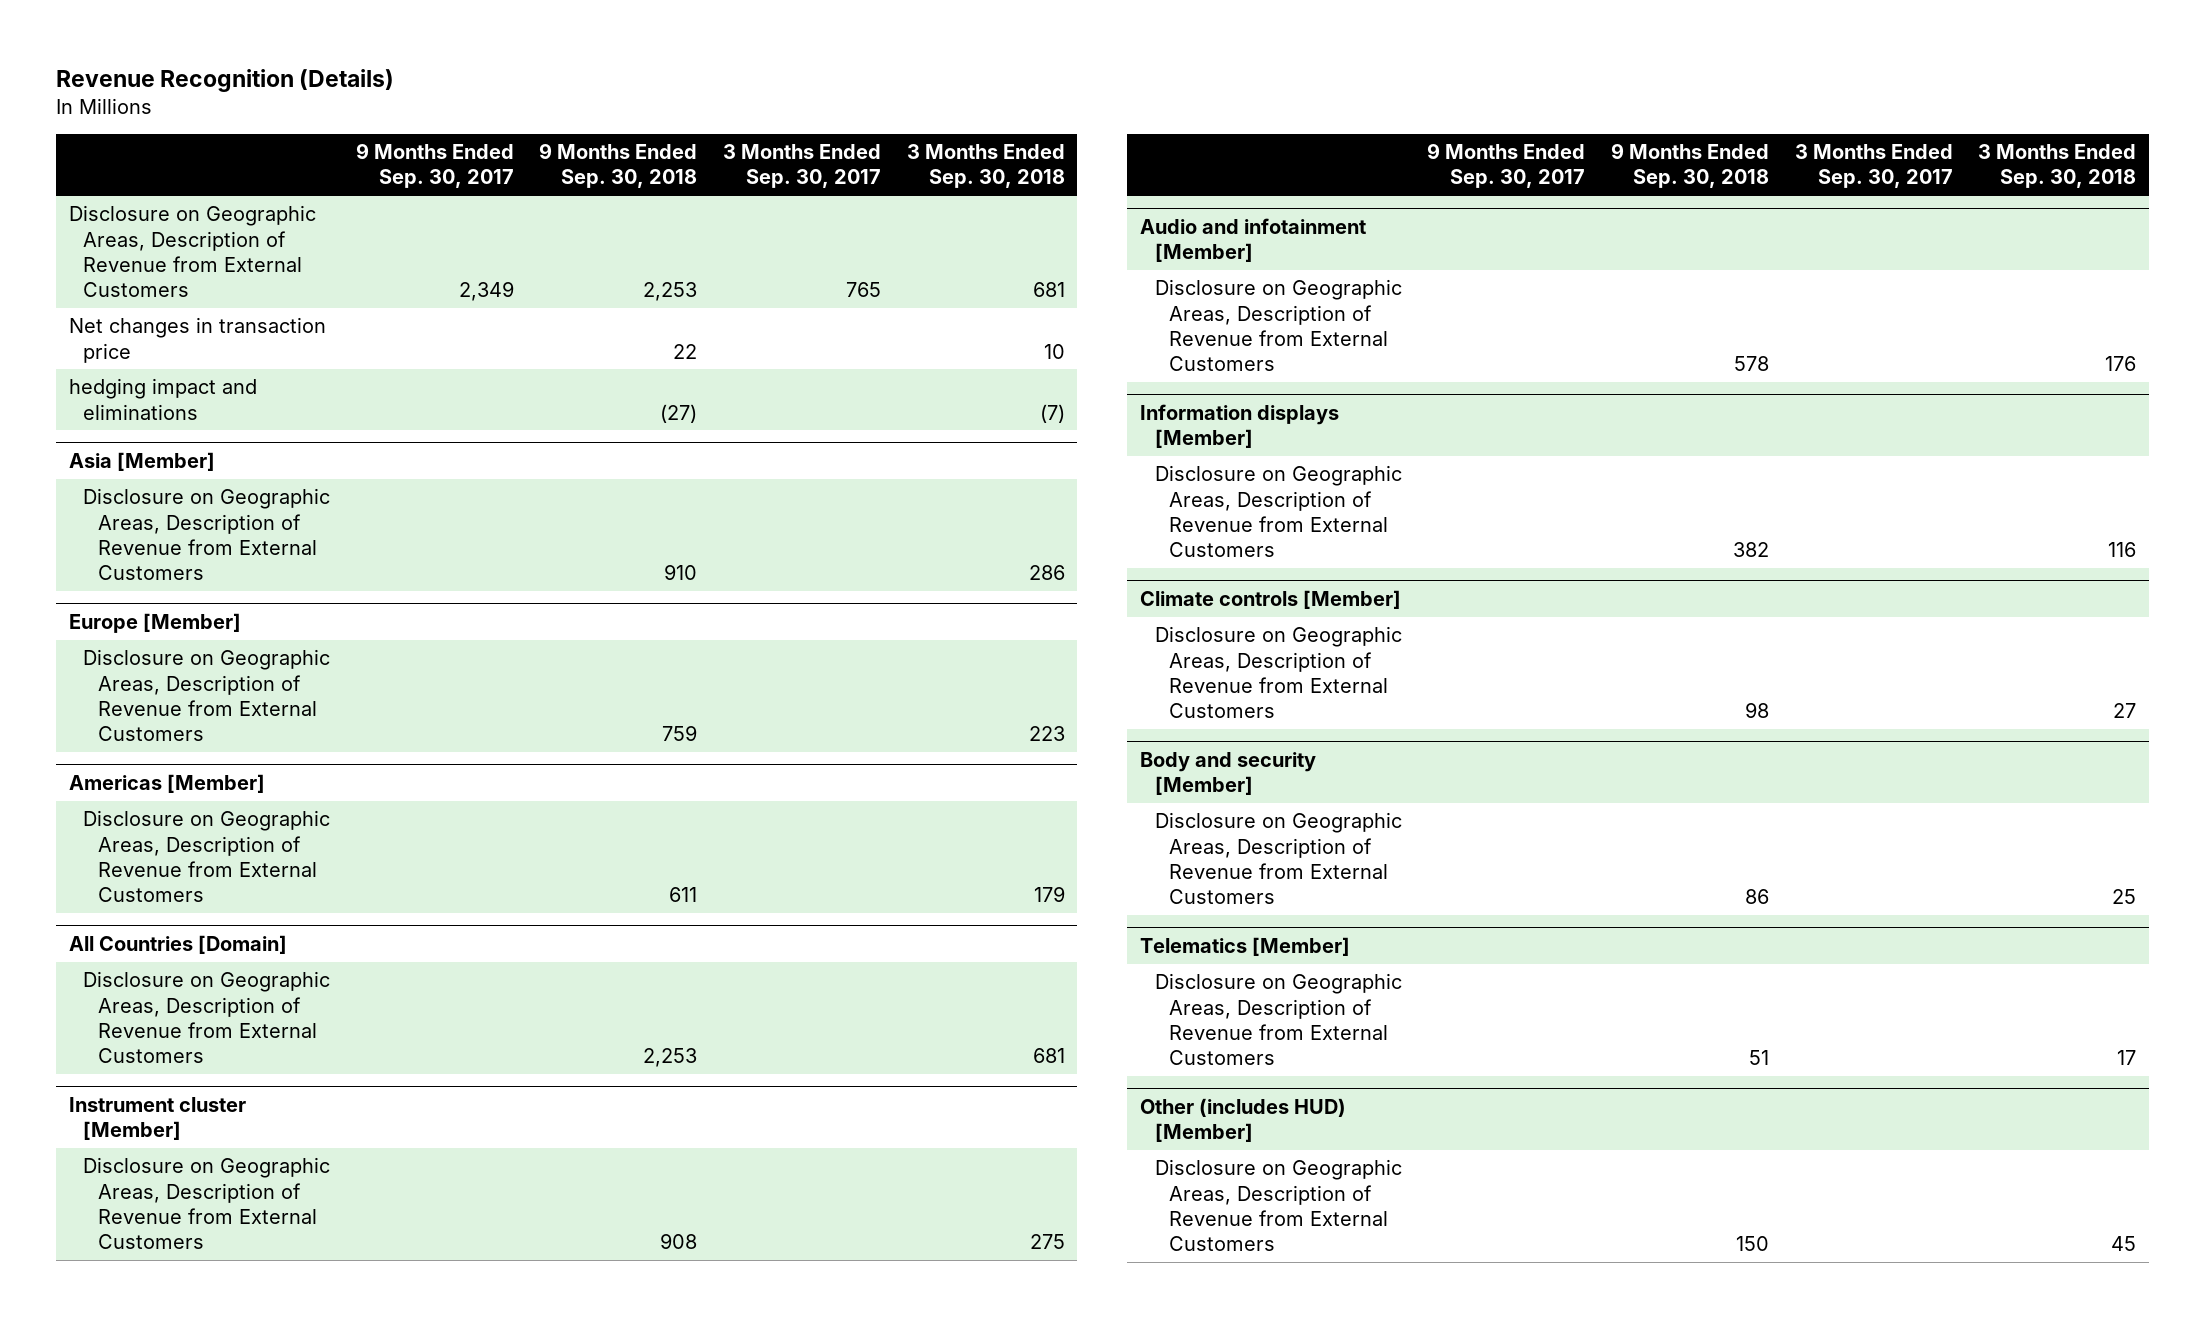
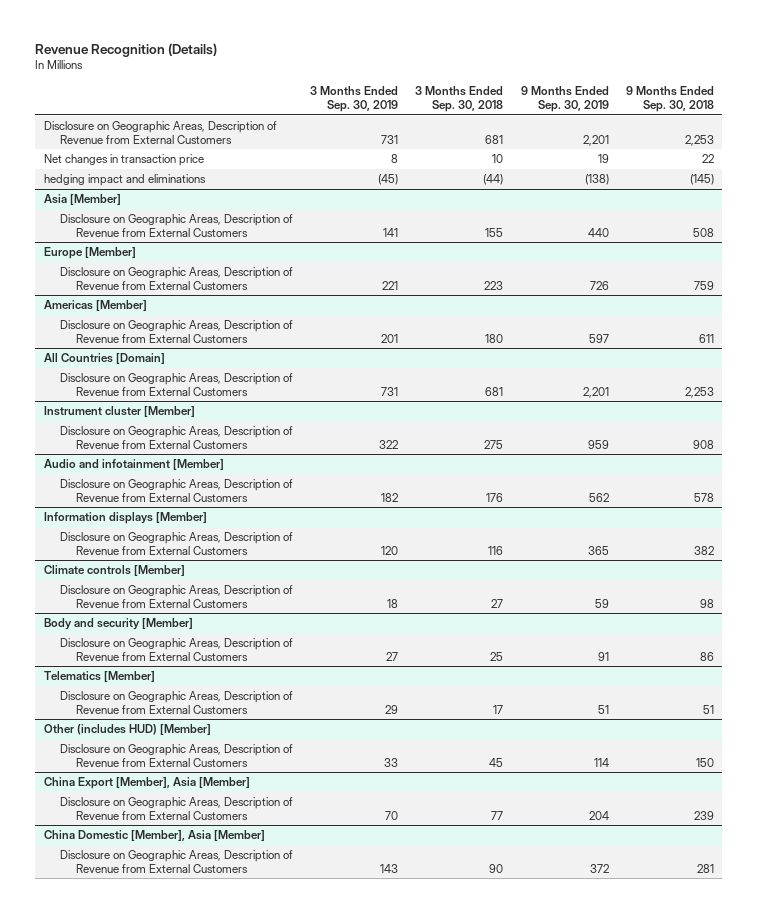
[355,143,514,189] 9 Months Ended Sep. 30, 2017 -> none
[722,144,881,189] 3 Months Ended Sep. 30, 2017 -> none
none -> [310,86,399,113] 3 Months Ended Sep. 30, 2019
none -> [520,86,609,113] 9 Months Ended Sep. 30, 2019
[660,403,698,423] (27) -> [689,174,714,186] (145)
[1039,403,1065,423] (7) -> [483,174,504,186] (44)
[664,564,698,581] 910 -> [692,227,714,237] 508
[1028,565,1065,581] 286 -> [485,227,504,237] 155
[1033,886,1065,903] 179 -> [485,333,504,343] 180
none -> [43,777,250,790] China Export [Member], Asia [Member]
none -> [59,797,293,820] Disclosure on Geographic Areas, Description of Revenue from External Customers
none -> [43,830,265,842] China Domestic [Member], Asia [Member]
none -> [59,850,293,873] Disclosure on Geographic Areas, Description of Revenue from External Customers

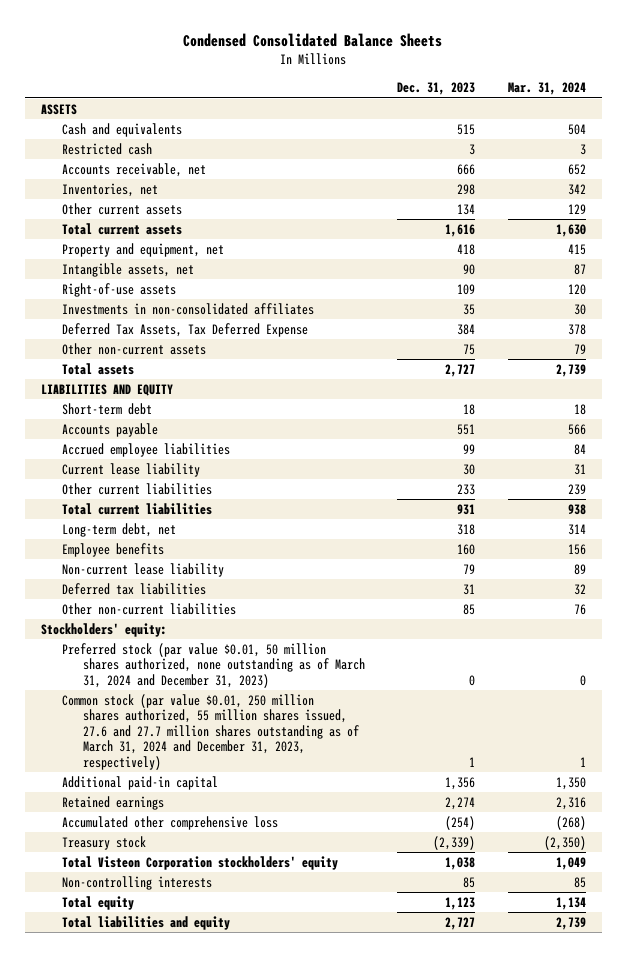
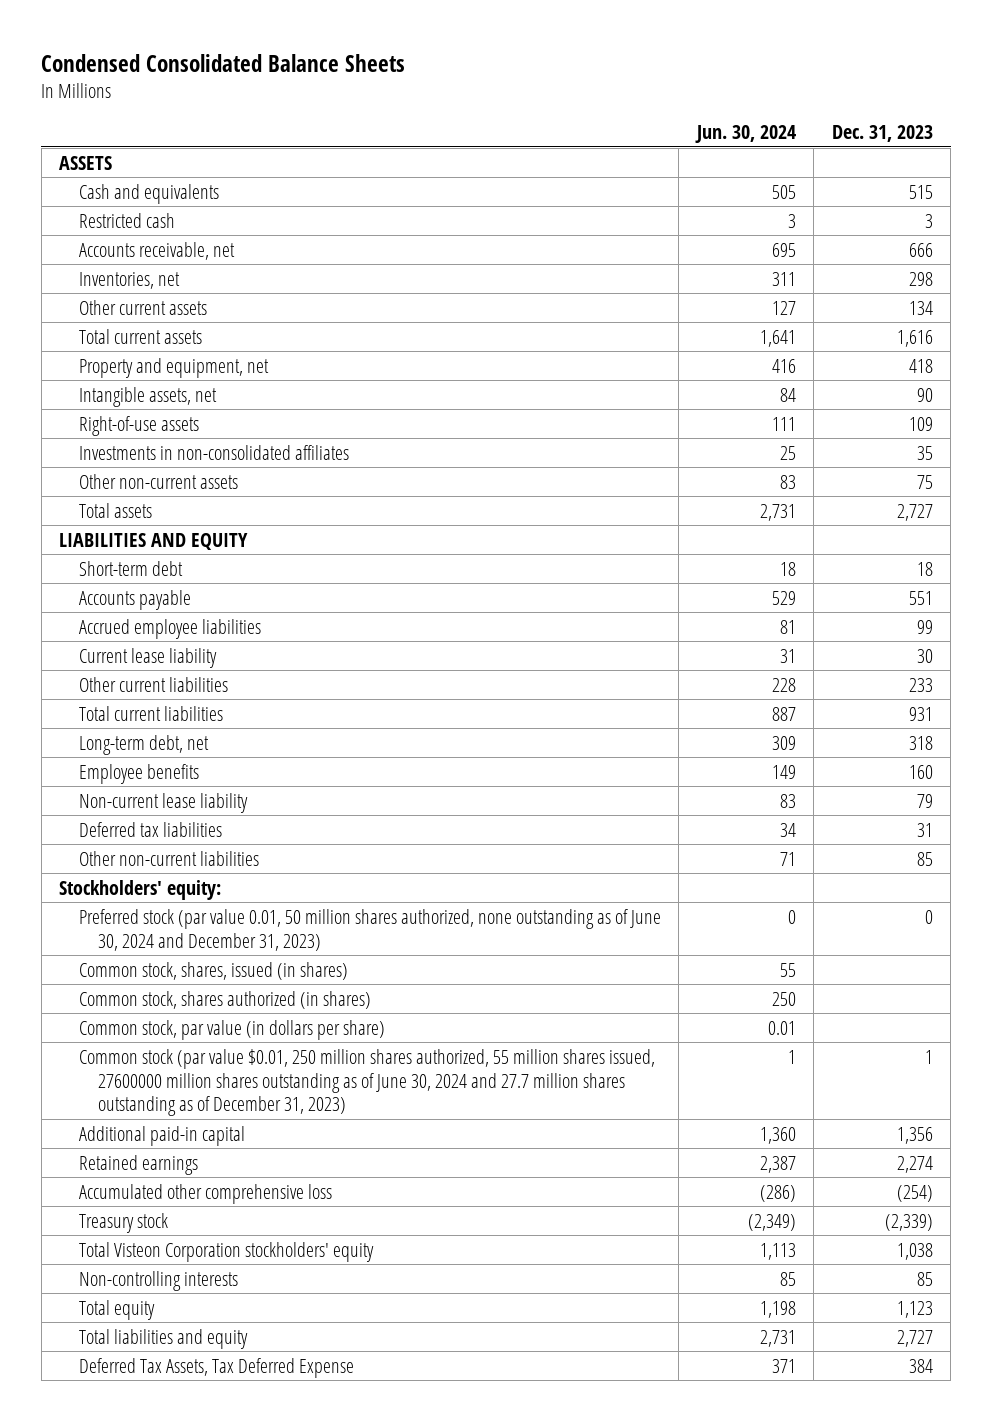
[507,82,586,96] Mar. 31, 2024 -> none
none -> [694,125,796,144] Jun. 30, 2024
[61,642,365,688] Preferred stock (par value $0.01, 50 million shares authorized, none outstanding as of March 31, 2024 and December 31, 2023) -> [78,908,661,951] Preferred stock (par value 0.01, 50 million shares authorized, none outstanding as of June 30, 2024 and December 31, 2023)
none -> [78,961,348,980] Common stock, shares, issued (in shares)
none -> [78,990,371,1009] Common stock, shares authorized (in shares)
none -> [78,1019,385,1040] Common stock, par value (in dollars per share)
[61,693,359,771] Common stock (par value $0.01, 250 million shares authorized, 55 million shares issued, 27.6 and 27.7 million shares outstanding as of March 31, 2024 and December 31, 2023, respectively) -> [78,1048,655,1117] Common stock (par value $0.01, 250 million shares authorized, 55 million shares issued, 27600000 million shares outstanding as of June 30, 2024 and 27.7 million shares outstanding as of December 31, 2023)
[61,322,308,337] Deferred Tax Assets, Tax Deferred Expense -> [78,1357,354,1378] Deferred Tax Assets, Tax Deferred Expense

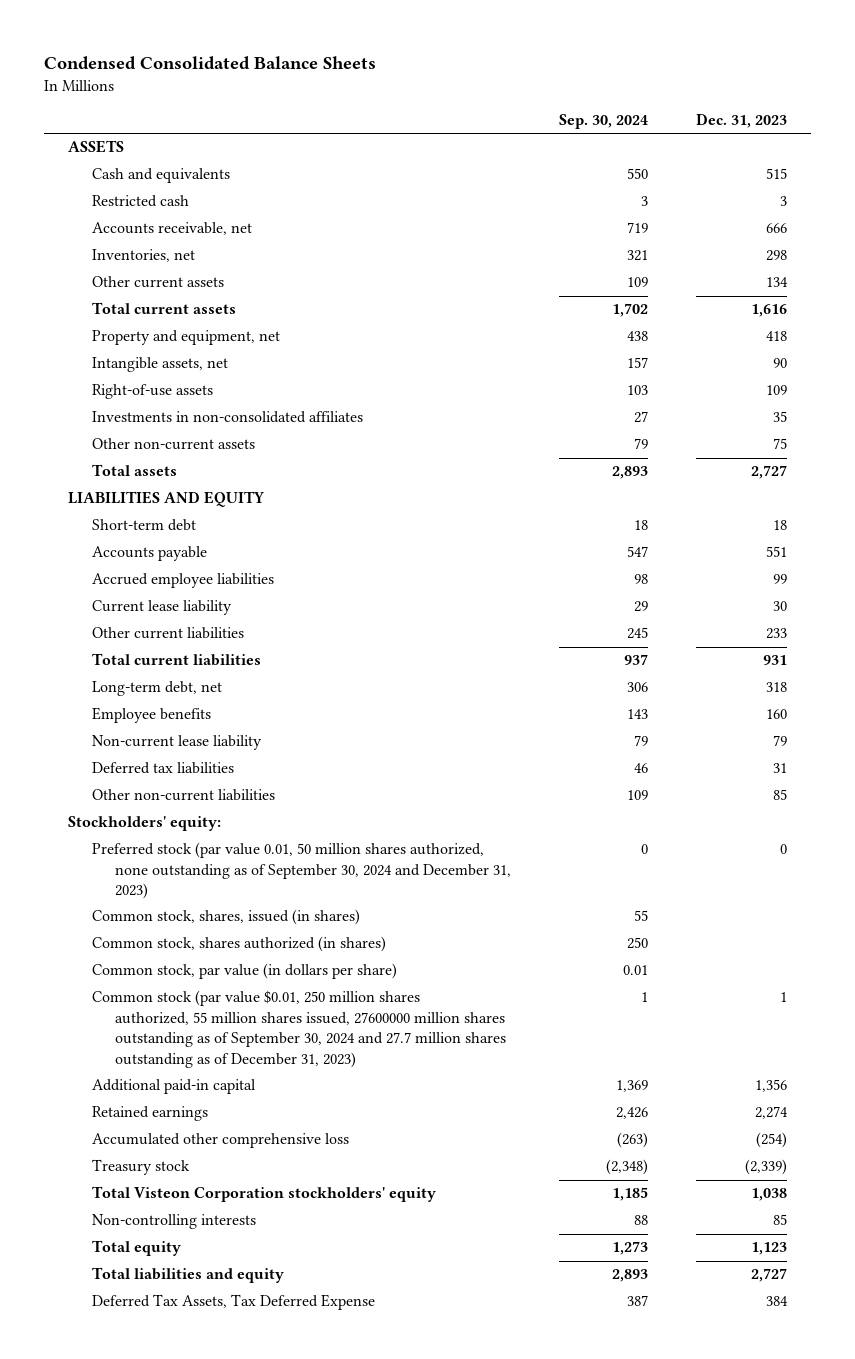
[694,125,796,144] Jun. 30, 2024 -> none
none -> [559,114,649,130] Sep. 30, 2024
[78,908,661,951] Preferred stock (par value 0.01, 50 million shares authorized, none outstanding as of June 30, 2024 and December 31, 2023) -> [91,842,512,900] Preferred stock (par value 0.01, 50 million shares authorized, none outstanding as of September 30, 2024 and December 31, 2023)
[78,1048,655,1117] Common stock (par value $0.01, 250 million shares authorized, 55 million shares issued, 27600000 million shares outstanding as of June 30, 2024 and 27.7 million shares outstanding as of December 31, 2023) -> [91,990,507,1068] Common stock (par value $0.01, 250 million shares authorized, 55 million shares issued, 27600000 million shares outstanding as of September 30, 2024 and 27.7 million shares outstanding as of December 31, 2023)

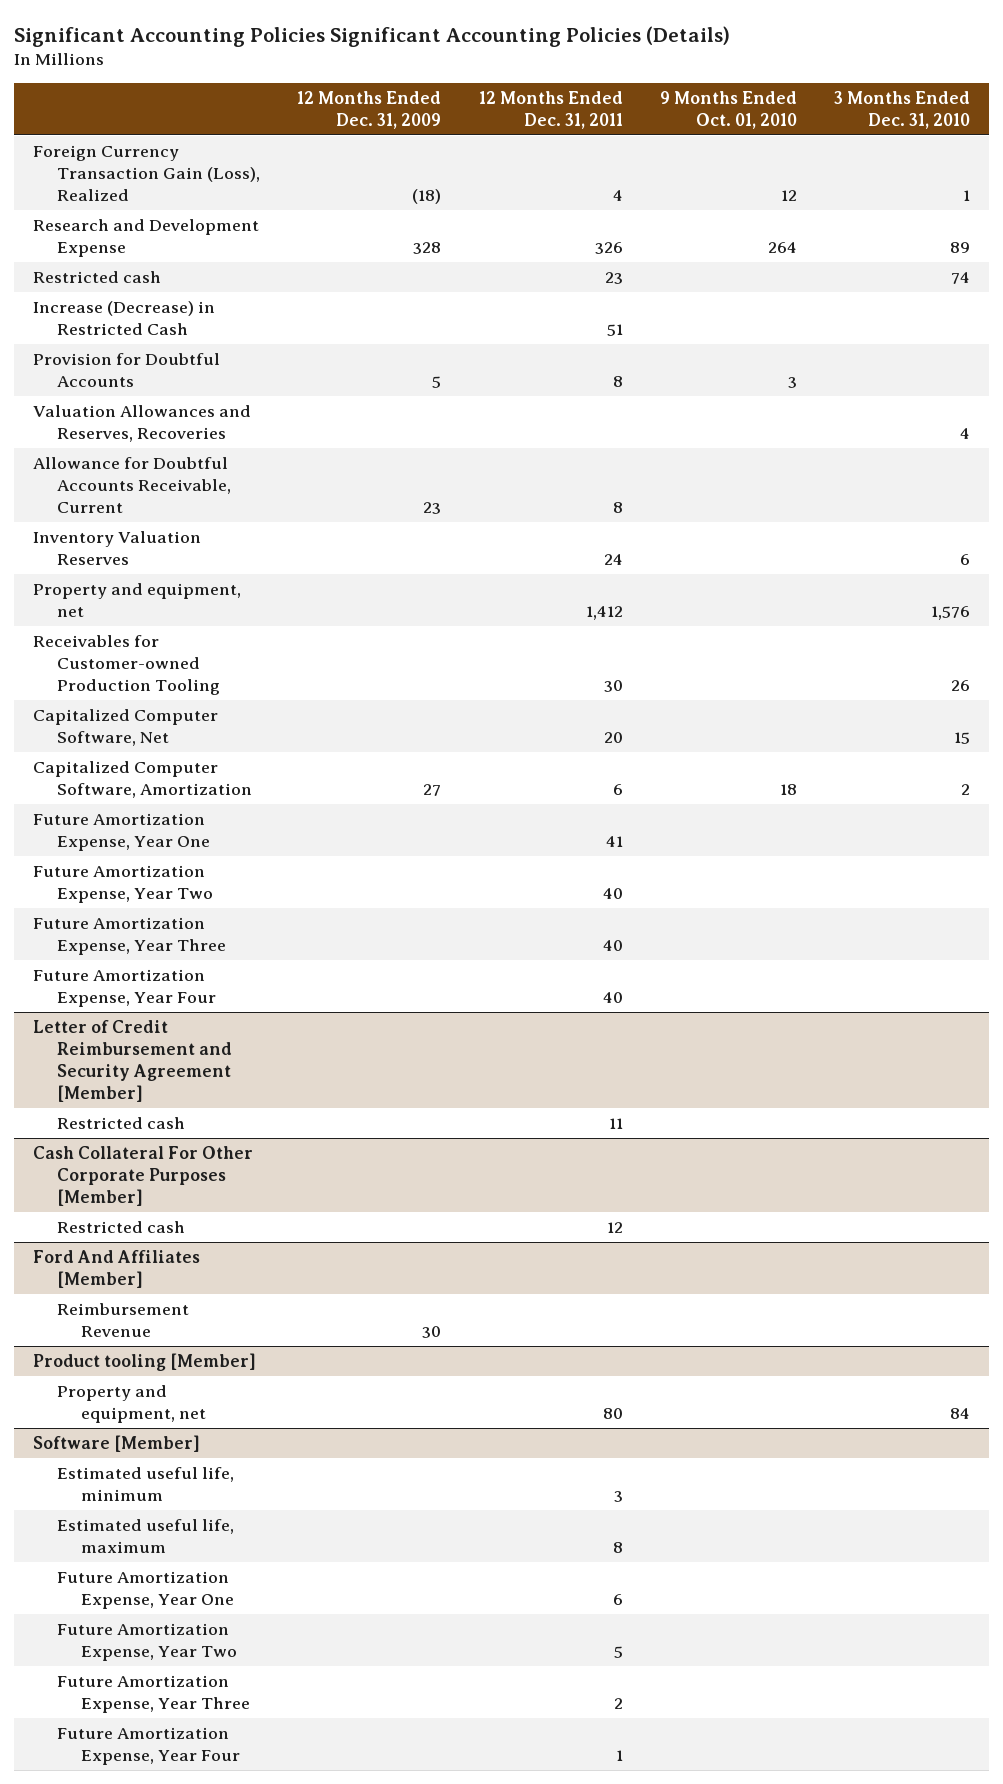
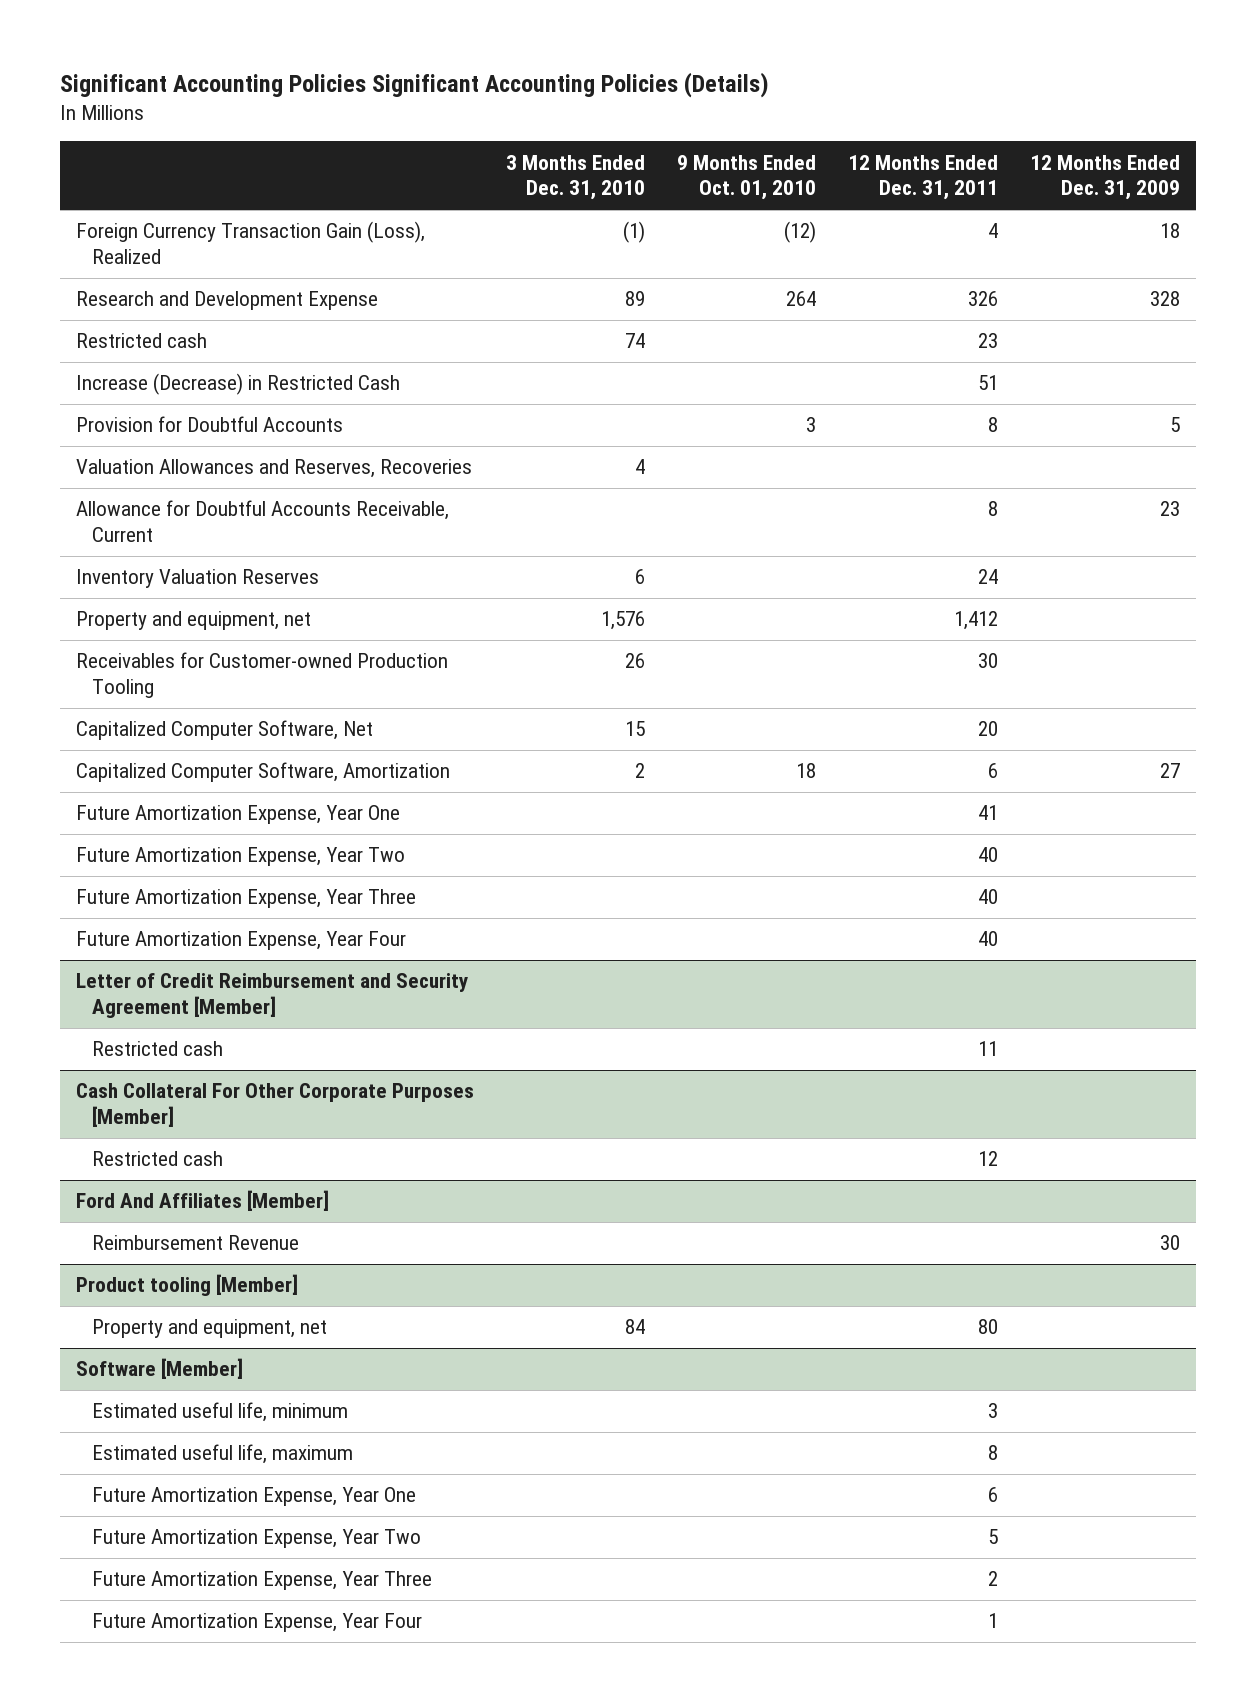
[412,189,442,205] (18) -> [1159,223,1180,239] 18
[780,190,797,202] 12 -> [783,221,816,244] (12)
[963,190,971,202] 1 -> [622,221,645,244] (1)

